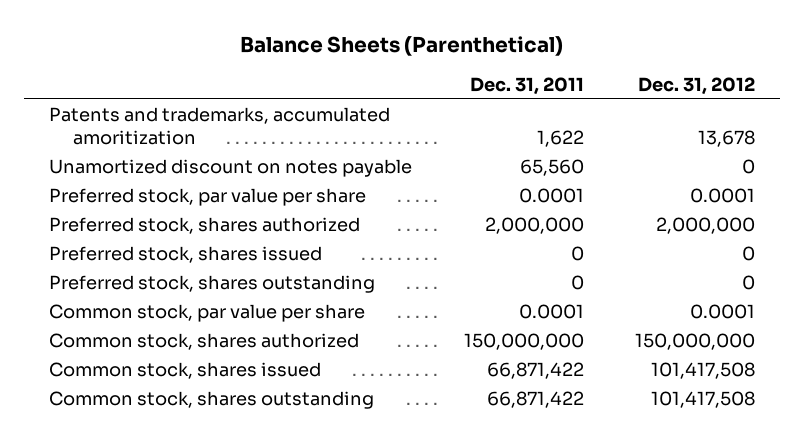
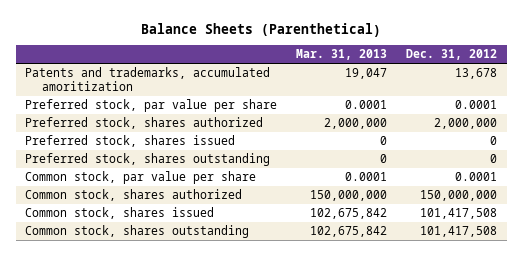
[469,76,584,95] Dec. 31, 2011 -> none
none -> [296,49,388,61] Mar. 31, 2013
[49,159,413,178] Unamortized discount on notes payable -> none

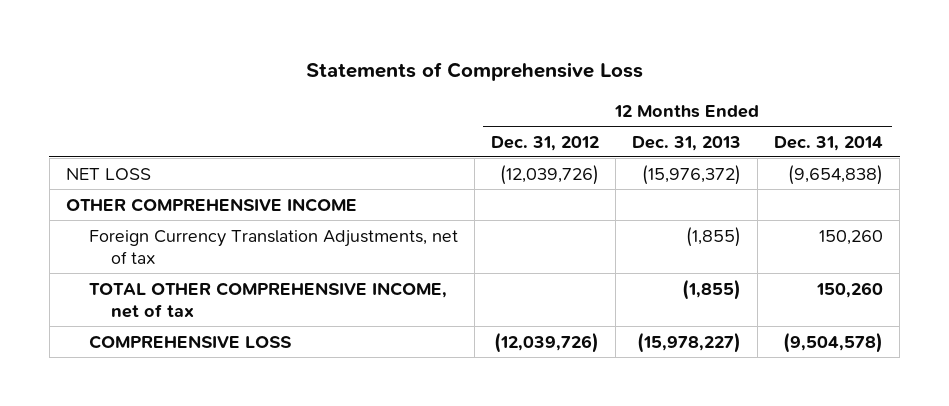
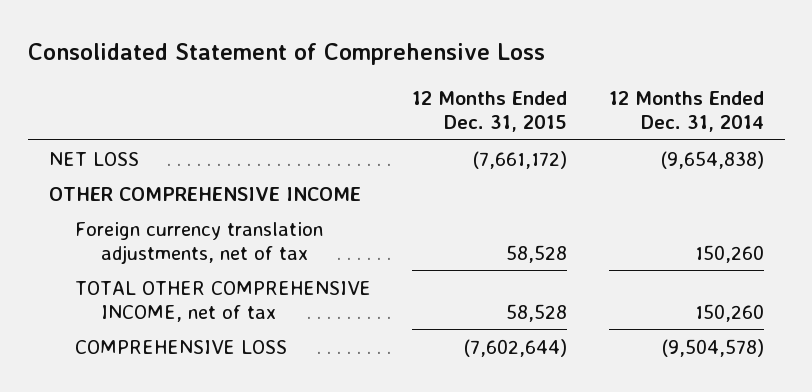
[305,62,643,82] Statements of Comprehensive Loss -> [27,42,545,65] Consolidated Statement of Comprehensive Loss
[490,135,599,151] Dec. 31, 2012 -> none
[632,135,742,151] Dec. 31, 2013 -> none
none -> [412,90,568,132] 12 Months Ended Dec. 31, 2015
[88,229,458,264] Foreign Currency Translation Adjustments, net of tax -> [74,221,323,264] Foreign currency translation adjustments, net of tax

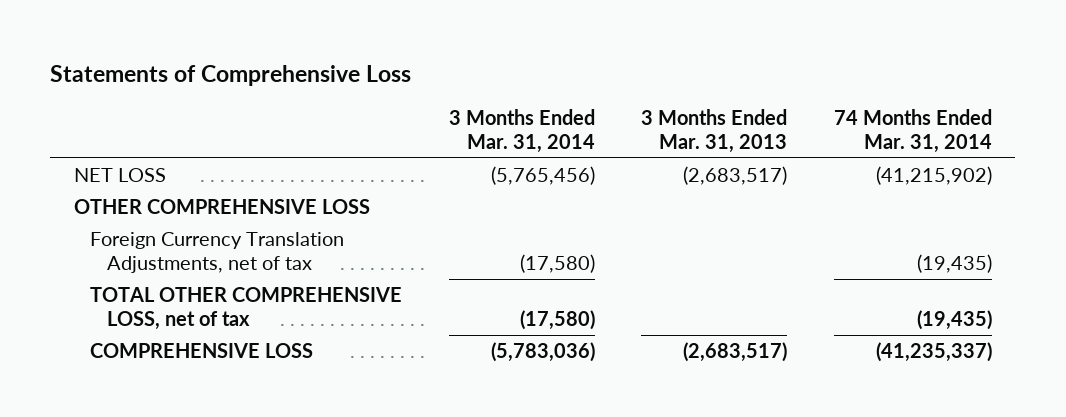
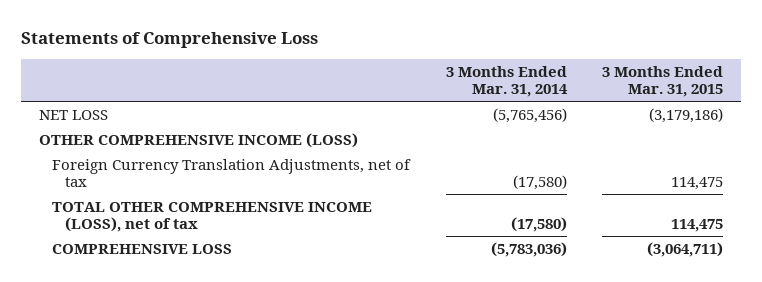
[641,108,788,153] 3 Months Ended Mar. 31, 2013 -> none
[833,108,992,153] 74 Months Ended Mar. 31, 2014 -> none
none -> [602,65,724,98] 3 Months Ended Mar. 31, 2015
[73,199,370,215] OTHER COMPREHENSIVE LOSS -> [38,132,358,148] OTHER COMPREHENSIVE INCOME (LOSS)
[90,287,403,331] TOTAL OTHER COMPREHENSIVE LOSS, net of tax -> [51,201,372,233] TOTAL OTHER COMPREHENSIVE INCOME (LOSS), net of tax

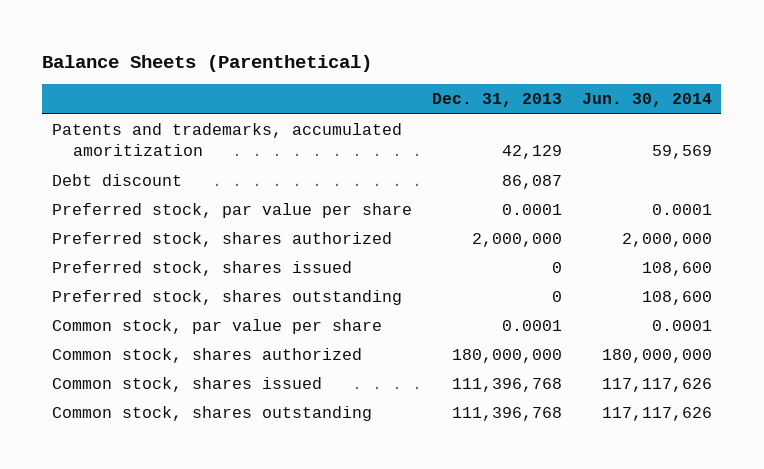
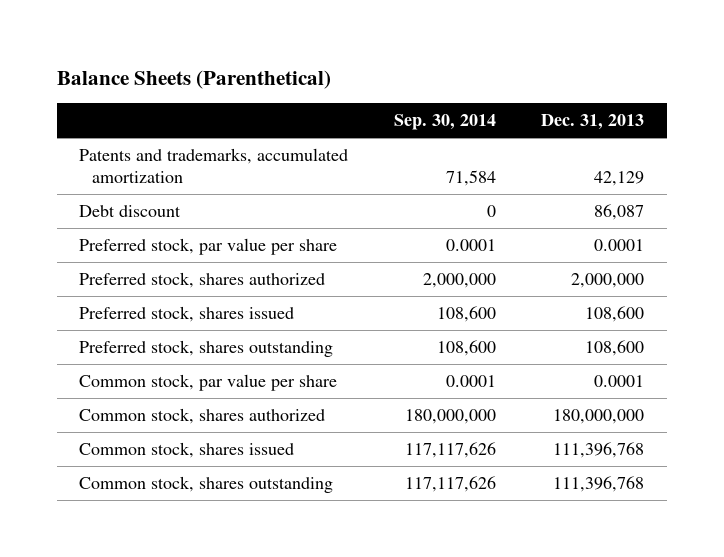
[581,93,712,108] Jun. 30, 2014 -> none
none -> [393,114,496,131] Sep. 30, 2014
[52,123,403,157] Patents and trademarks, accumulated amoritization -> [79,147,349,183] Patents and trademarks, accumulated amortization
[551,262,562,274] 0 -> [585,305,645,322] 108,600
[551,291,562,303] 0 -> [585,339,645,356] 108,600

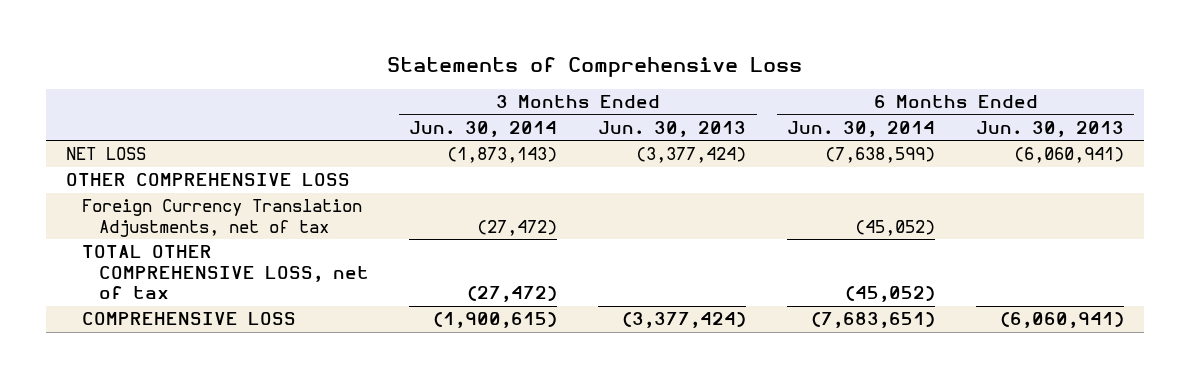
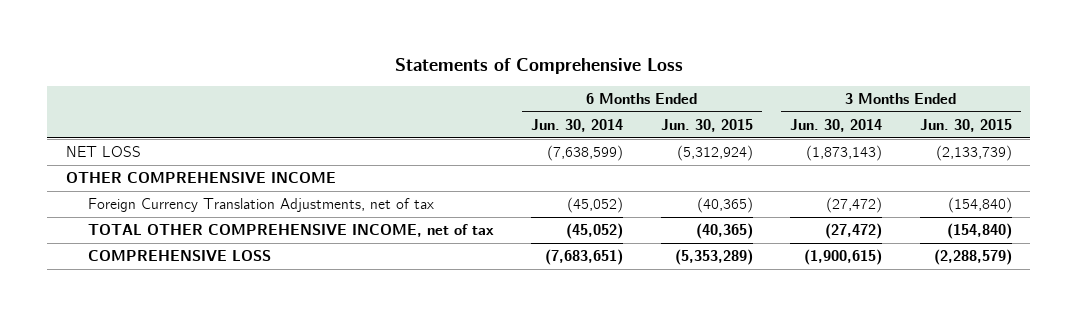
[598,120,747,137] Jun. 30, 2013 -> none
[975,120,1124,137] Jun. 30, 2013 -> none
none -> [660,119,753,133] Jun. 30, 2015
none -> [919,119,1012,133] Jun. 30, 2015
[66,173,351,187] OTHER COMPREHENSIVE LOSS -> [66,172,337,184] OTHER COMPREHENSIVE INCOME
[82,245,369,300] TOTAL OTHER COMPREHENSIVE LOSS, net of tax -> [88,224,495,238] TOTAL OTHER COMPREHENSIVE INCOME, net of tax

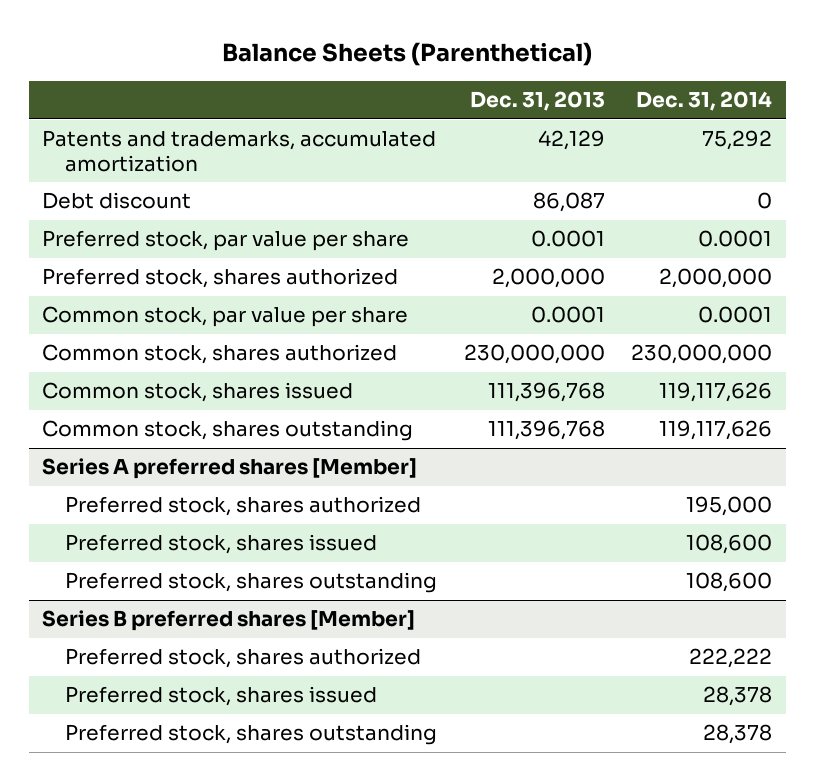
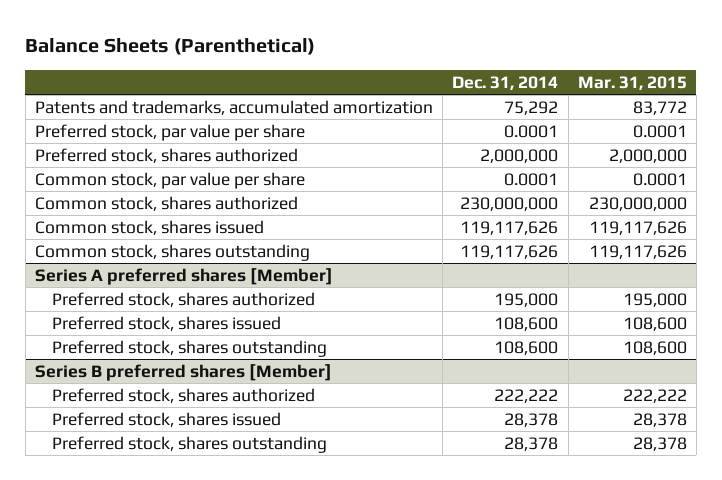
[469,91,605,112] Dec. 31, 2013 -> none
none -> [577,75,687,90] Mar. 31, 2015
[42,192,192,210] Debt discount -> none

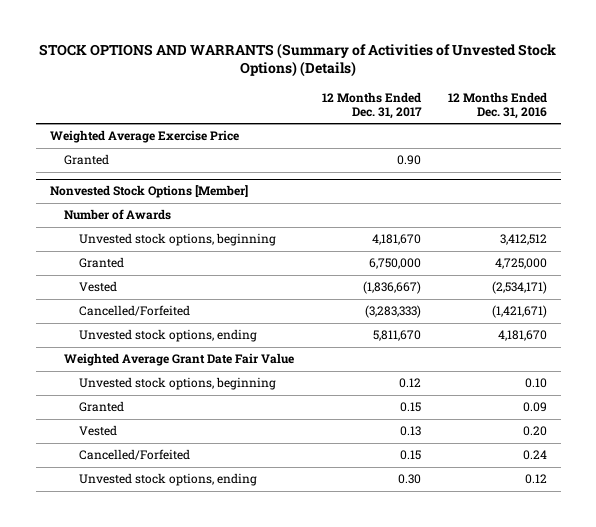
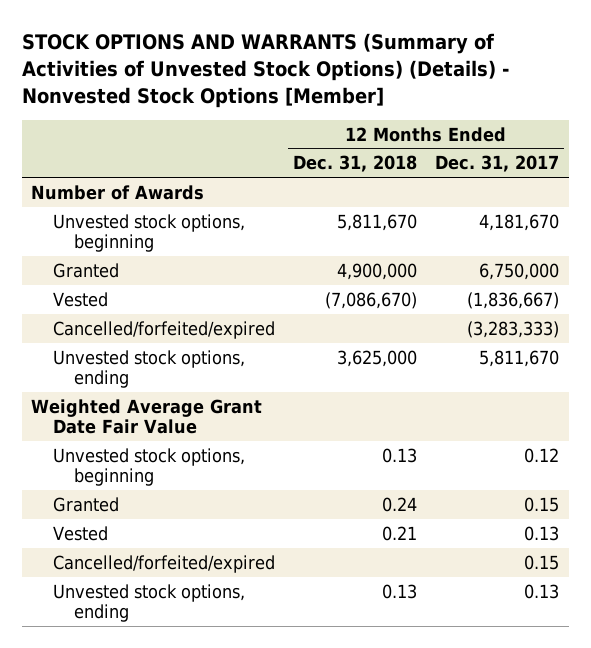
[39,42,557,78] STOCK OPTIONS AND WARRANTS (Summary of Activities of Unvested Stock Options) (Details) -> [22,33,510,108] STOCK OPTIONS AND WARRANTS (Summary of Activities of Unvested Stock Options) (Details) - Nonvested Stock Options [Member]
[447,91,547,119] 12 Months Ended Dec. 31, 2016 -> none
none -> [292,155,417,173] Dec. 31, 2018
[49,130,239,144] Weighted Average Exercise Price -> none
[64,154,110,166] Granted -> none
[49,185,248,199] Nonvested Stock Options [Member] -> none
[78,305,190,317] Cancelled/Forfeited -> [52,320,275,339] Cancelled/forfeited/expired
[78,449,190,461] Cancelled/Forfeited -> [52,554,275,573] Cancelled/forfeited/expired
[397,474,421,485] 0.30 -> [524,583,560,599] 0.13

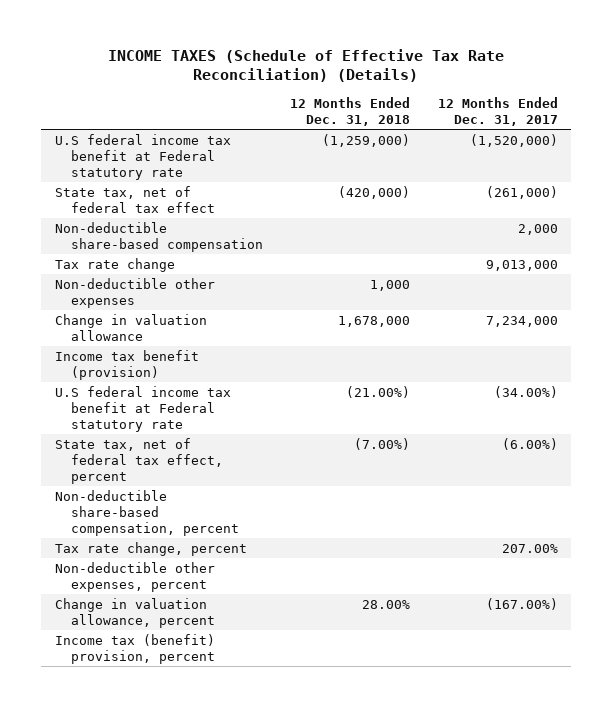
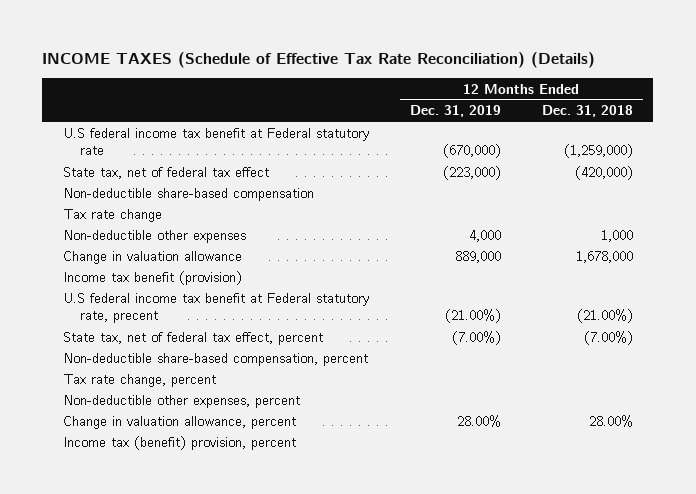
[437,96,558,126] 12 Months Ended Dec. 31, 2017 -> none
none -> [409,105,501,118] Dec. 31, 2019
[55,385,232,432] U.S federal income tax benefit at Federal statutory rate -> [62,292,369,324] U.S federal income tax benefit at Federal statutory rate, precent

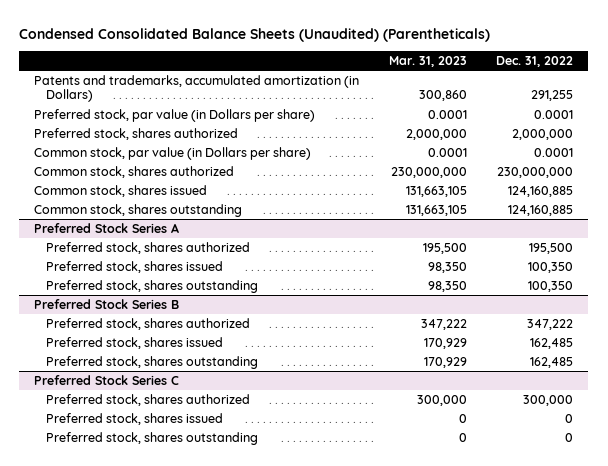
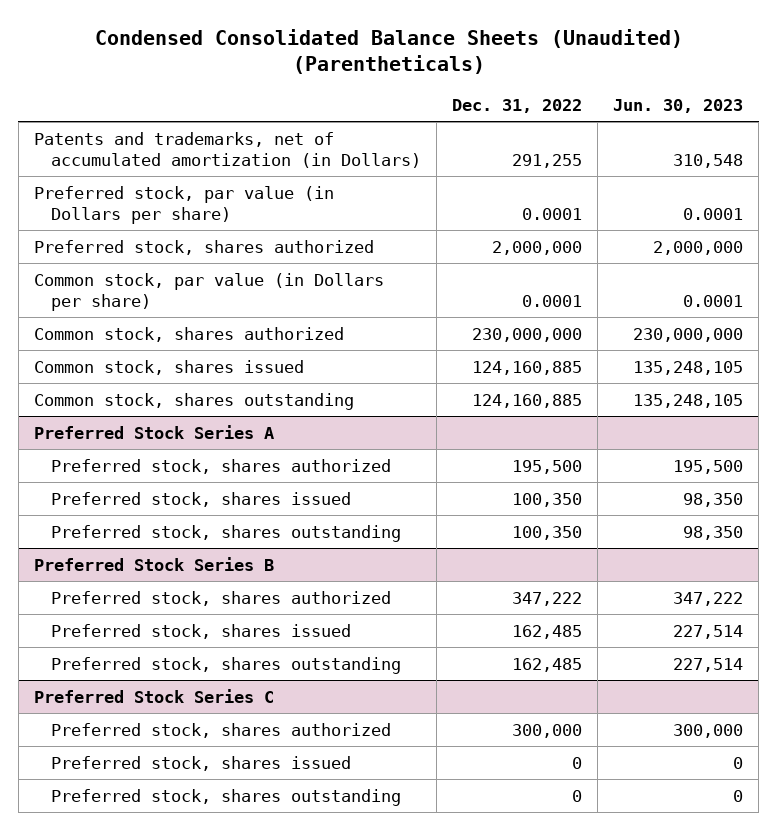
[388,56,467,68] Mar. 31, 2023 -> none
none -> [613,98,744,113] Jun. 30, 2023
[34,75,360,103] Patents and trademarks, accumulated amortization (in Dollars) -> [33,131,422,168] Patents and trademarks, net of accumulated amortization (in Dollars)

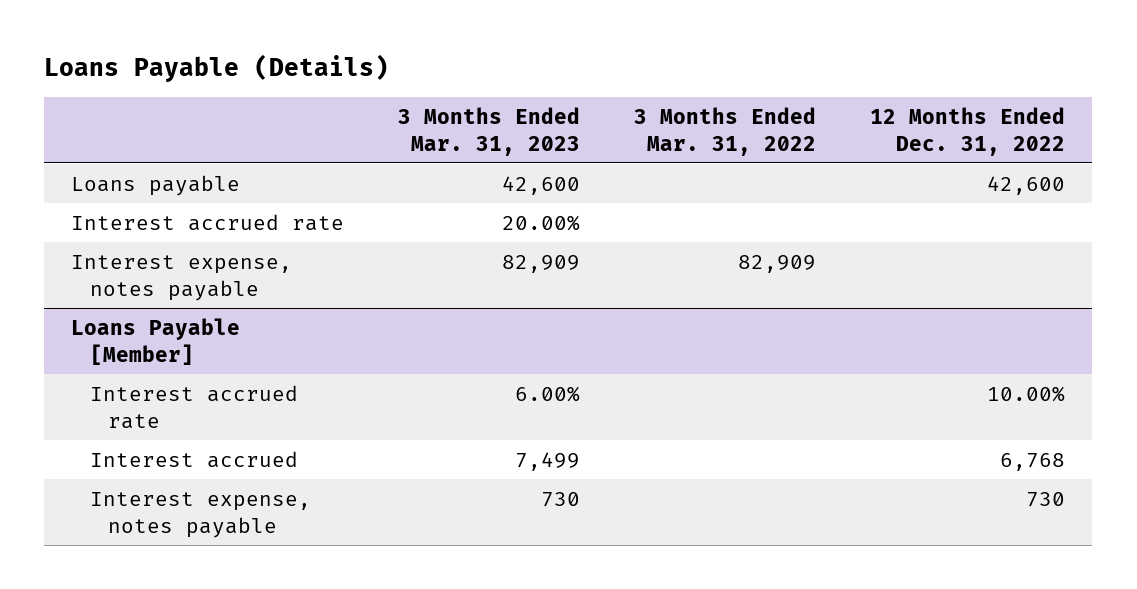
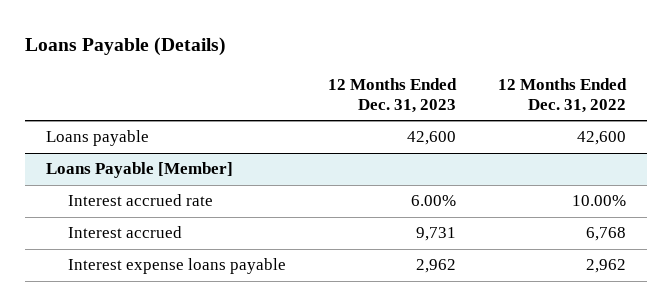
[398,106,581,156] 3 Months Ended Mar. 31, 2023 -> none
[634,106,817,156] 3 Months Ended Mar. 31, 2022 -> none
none -> [328,77,458,113] 12 Months Ended Dec. 31, 2023
[71,213,345,231] Interest accrued rate -> none
[71,254,293,301] Interest expense, notes payable -> none
[89,491,311,538] Interest expense, notes payable -> [68,258,287,275] Interest expense loans payable
[1026,491,1066,507] 730 -> [585,259,626,274] 2,962

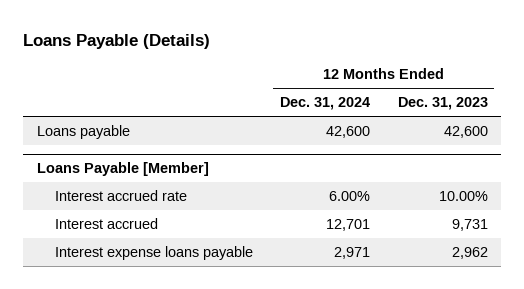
[497,77,627,113] 12 Months Ended Dec. 31, 2022 -> none
none -> [280,97,371,111] Dec. 31, 2024
[411,195,457,207] 6.00% -> [438,190,488,201] 10.00%

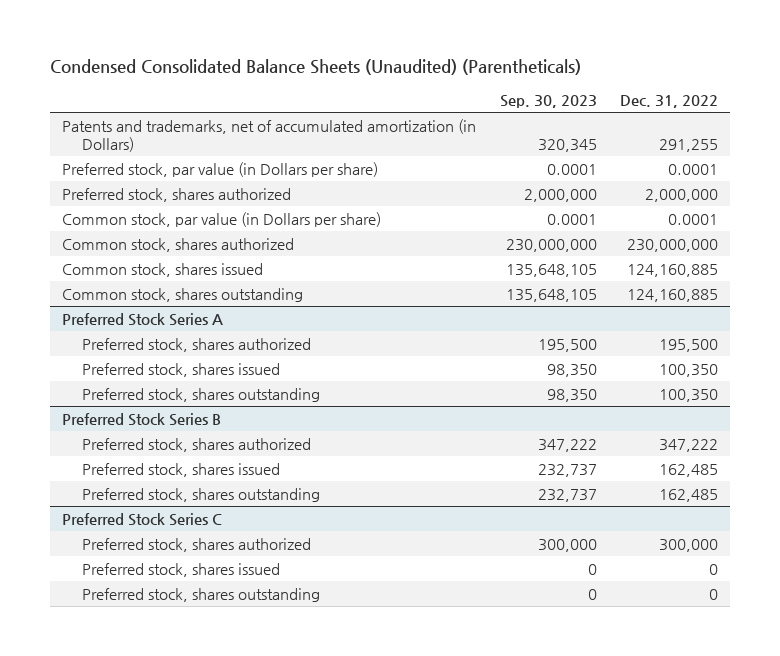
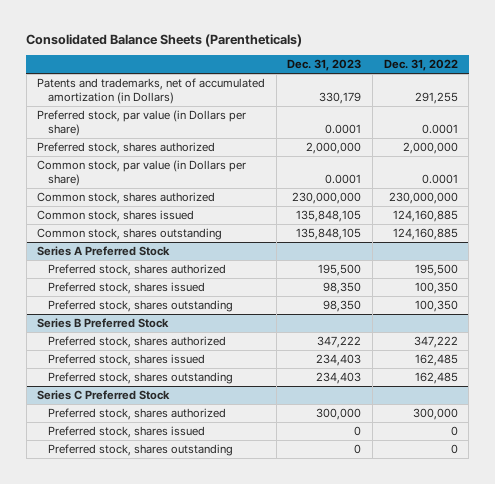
[49,59,581,76] Condensed Consolidated Balance Sheets (Unaudited) (Parentheticals) -> [26,33,303,47] Consolidated Balance Sheets (Parentheticals)
[499,94,597,108] Sep. 30, 2023 -> none
none -> [287,59,362,72] Dec. 31, 2023
[61,312,223,326] Preferred Stock Series A -> [37,246,171,257] Series A Preferred Stock
[61,412,221,426] Preferred Stock Series B -> [37,318,170,329] Series B Preferred Stock
[61,512,222,526] Preferred Stock Series C -> [37,390,171,401] Series C Preferred Stock

